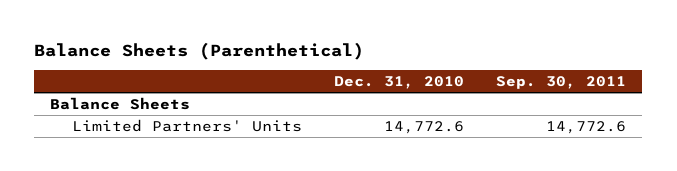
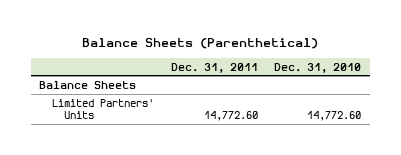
[496,75,627,89] Sep. 30, 2011 -> none
none -> [170,62,258,73] Dec. 31, 2011
[384,120,465,134] 14,772.6 -> [307,110,362,121] 14,772.60

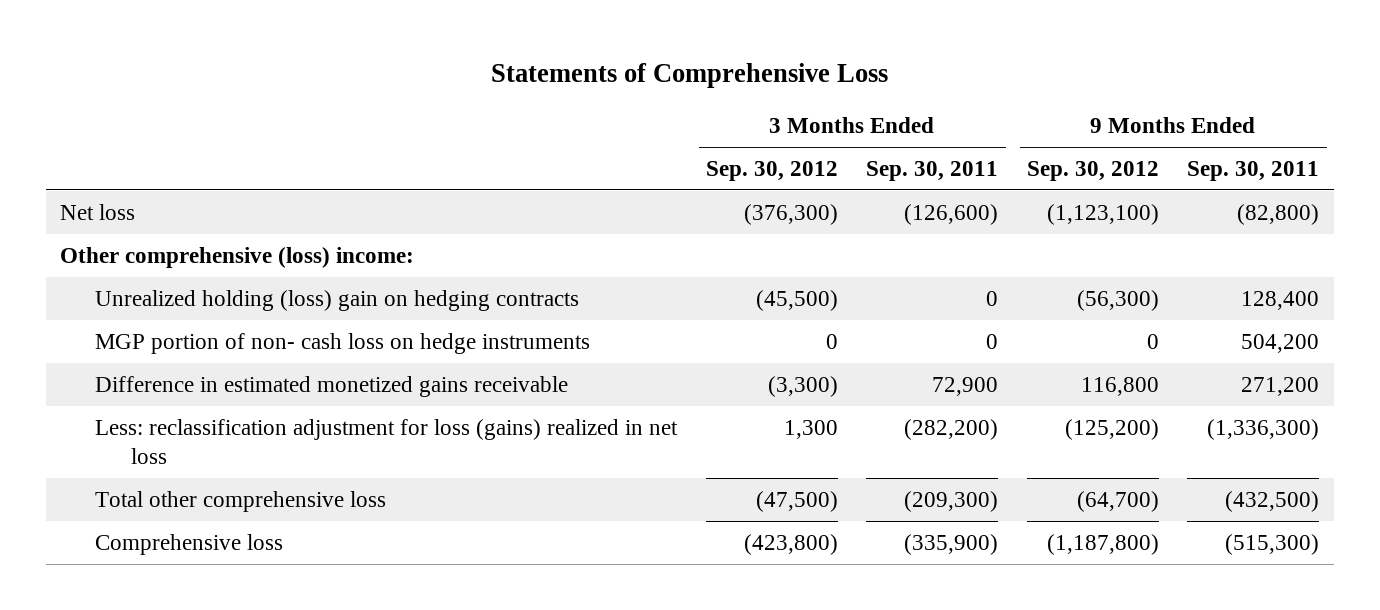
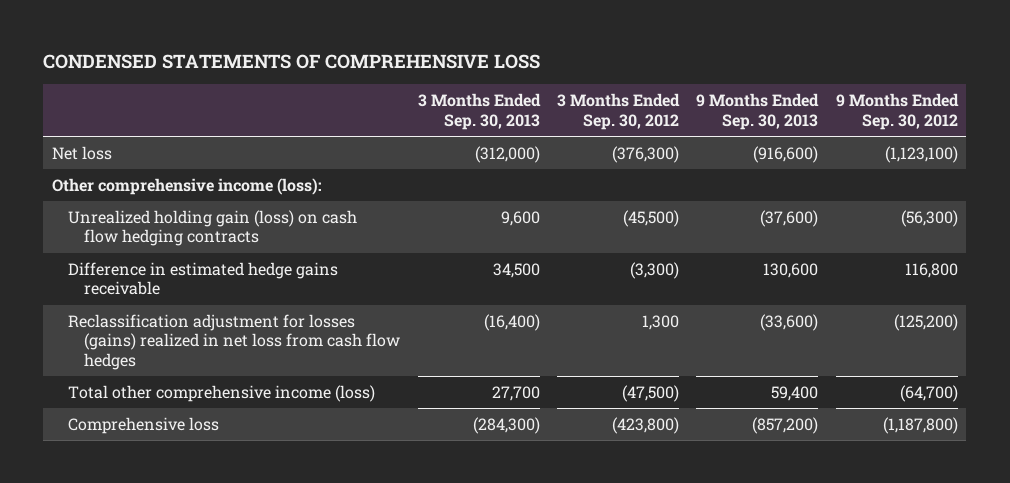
[490,62,888,88] Statements of Comprehensive Loss -> [43,54,541,70] CONDENSED STATEMENTS OF COMPREHENSIVE LOSS
[866,160,999,181] Sep. 30, 2011 -> none
[1187,160,1320,181] Sep. 30, 2011 -> none
none -> [417,93,541,130] 3 Months Ended Sep. 30, 2013
none -> [696,93,820,130] 9 Months Ended Sep. 30, 2013
[95,332,591,354] MGP portion of non- cash loss on hedge instruments -> none
[60,246,415,268] Other comprehensive (loss) income: -> [52,177,323,195] Other comprehensive income (loss):
[95,289,580,311] Unrealized holding (loss) gain on hedging contracts -> [68,209,358,247] Unrealized holding gain (loss) on cash flow hedging contracts
[95,375,569,397] Difference in estimated monetized gains receivable -> [68,261,339,296] Difference in estimated hedge gains receivable
[95,418,679,464] Less: reclassification adjustment for loss (gains) realized in net loss -> [68,313,401,370] Reclassification adjustment for losses (gains) realized in net loss from cash flow hedges
[95,490,387,512] Total other comprehensive loss -> [68,384,376,402] Total other comprehensive income (loss)

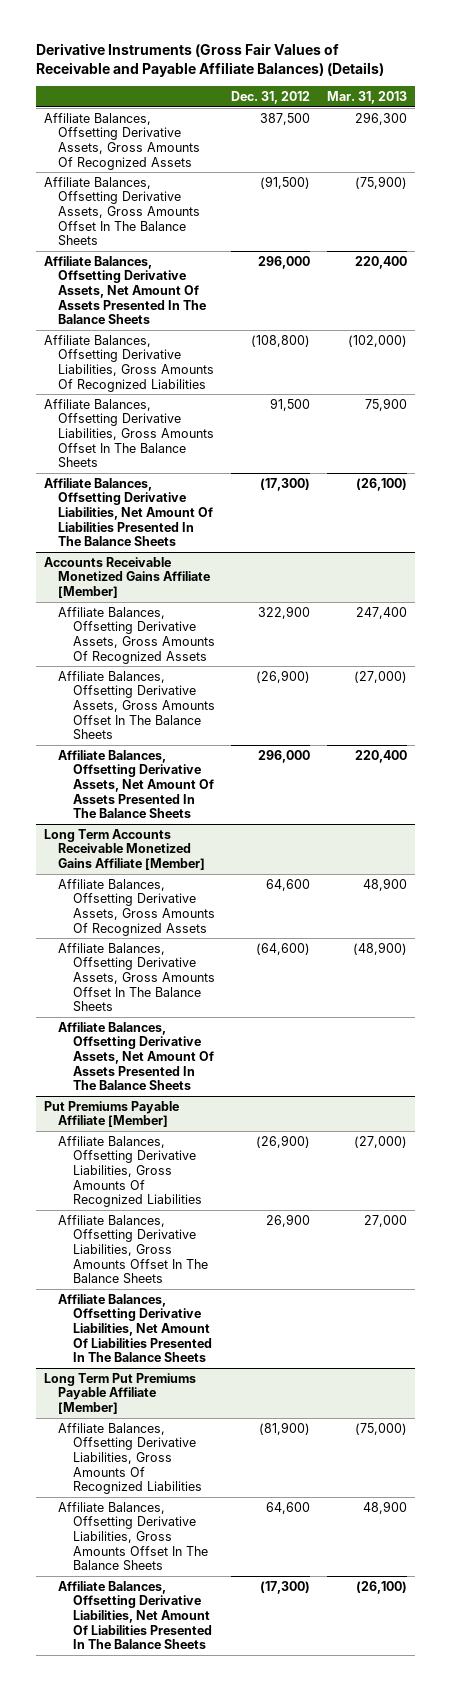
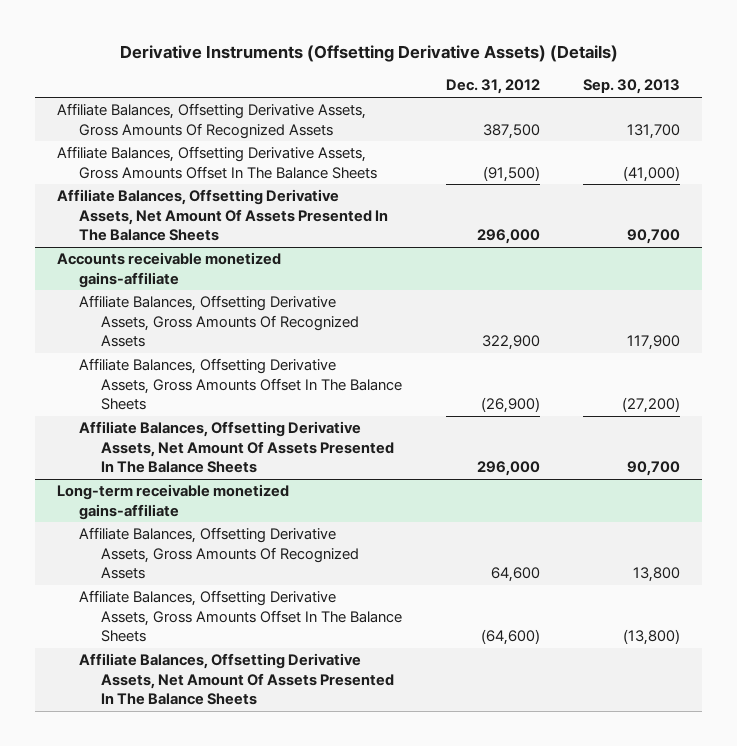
[35,42,384,77] Derivative Instruments (Gross Fair Values of Receivable and Payable Affiliate Balances) (Details) -> [119,45,618,63] Derivative Instruments (Offsetting Derivative Assets) (Details)
[327,90,408,104] Mar. 31, 2013 -> none
none -> [583,79,681,95] Sep. 30, 2013
[43,334,215,392] Affiliate Balances, Offsetting Derivative Liabilities, Gross Amounts Of Recognized Liabilities -> none
[43,398,215,469] Affiliate Balances, Offsetting Derivative Liabilities, Gross Amounts Offset In The Balance Sheets -> none
[43,477,214,547] Affiliate Balances, Offsetting Derivative Liabilities, Net Amount Of Liabilities Presented In The Balance Sheets -> none
[43,556,211,599] Accounts Receivable Monetized Gains Affiliate [Member] -> [56,252,281,288] Accounts receivable monetized gains-affiliate
[43,828,206,871] Long Term Accounts Receivable Monetized Gains Affiliate [Member] -> [56,484,289,520] Long-term receivable monetized gains-affiliate
[43,1100,179,1128] Put Premiums Payable Affiliate [Member] -> none
[58,1135,202,1208] Affiliate Balances, Offsetting Derivative Liabilities, Gross Amounts Of Recognized Liabilities -> none
[58,1214,208,1285] Affiliate Balances, Offsetting Derivative Liabilities, Gross Amounts Offset In The Balance Sheets -> none
[58,1293,212,1363] Affiliate Balances, Offsetting Derivative Liabilities, Net Amount Of Liabilities Presented In The Balance Sheets -> none
[43,1372,196,1415] Long Term Put Premiums Payable Affiliate [Member] -> none
[58,1422,202,1495] Affiliate Balances, Offsetting Derivative Liabilities, Gross Amounts Of Recognized Liabilities -> none
[58,1501,208,1572] Affiliate Balances, Offsetting Derivative Liabilities, Gross Amounts Offset In The Balance Sheets -> none
[58,1580,212,1650] Affiliate Balances, Offsetting Derivative Liabilities, Net Amount Of Liabilities Presented In The Balance Sheets -> none

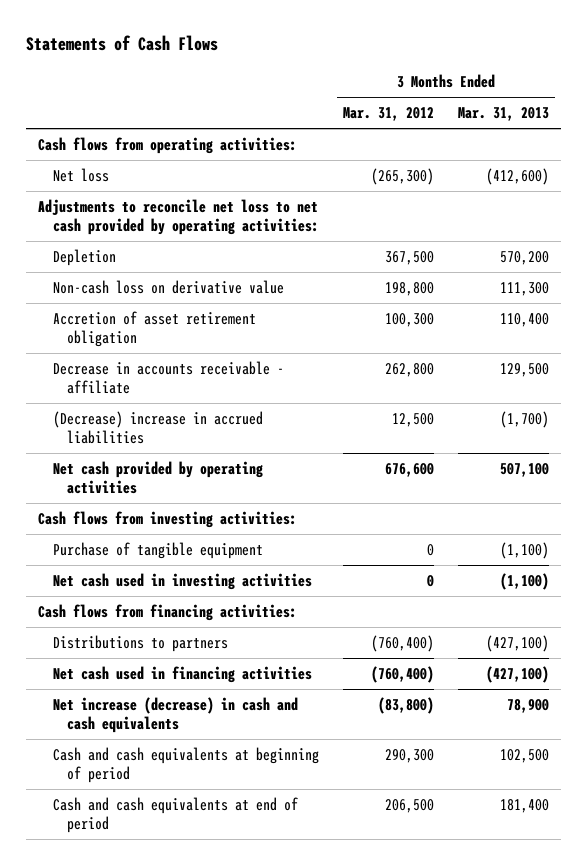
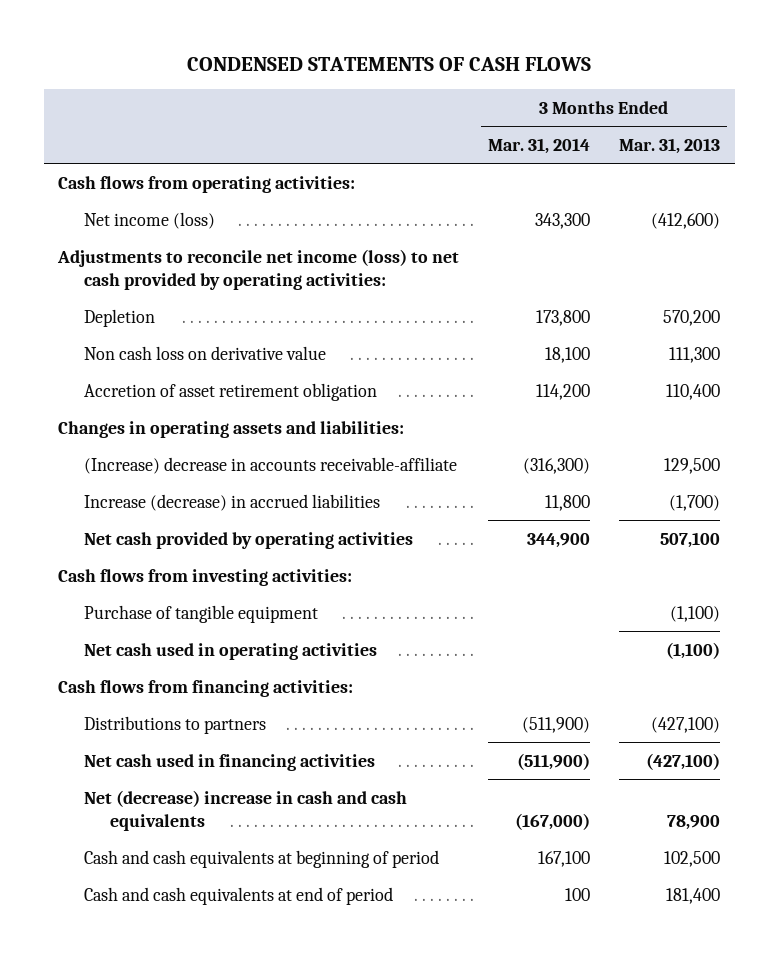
[26,35,219,52] Statements of Cash Flows -> [187,57,592,72] CONDENSED STATEMENTS OF CASH FLOWS
[342,107,434,122] Mar. 31, 2012 -> none
none -> [488,137,591,154] Mar. 31, 2014
[52,168,109,183] Net loss -> [84,211,216,229] Net income (loss)
[38,199,319,235] Adjustments to reconcile net loss to net cash provided by operating activities: -> [57,248,460,290] Adjustments to reconcile net income (loss) to net cash provided by operating activities:
[52,280,284,295] Non-cash loss on derivative value -> [84,345,327,360] Non cash loss on derivative value
none -> [58,420,405,438] Changes in operating assets and liabilities:
[52,361,284,394] Decrease in accounts receivable - affiliate -> [84,456,458,474] (Increase) decrease in accounts receivable-affiliate
[52,411,263,444] (Decrease) increase in accrued liabilities -> [84,493,381,511] Increase (decrease) in accrued liabilities
[52,573,312,591] Net cash used in investing activities -> [84,642,378,660] Net cash used in operating activities
[52,697,298,733] Net increase (decrease) in cash and cash equivalents -> [84,789,408,831] Net (decrease) increase in cash and cash equivalents

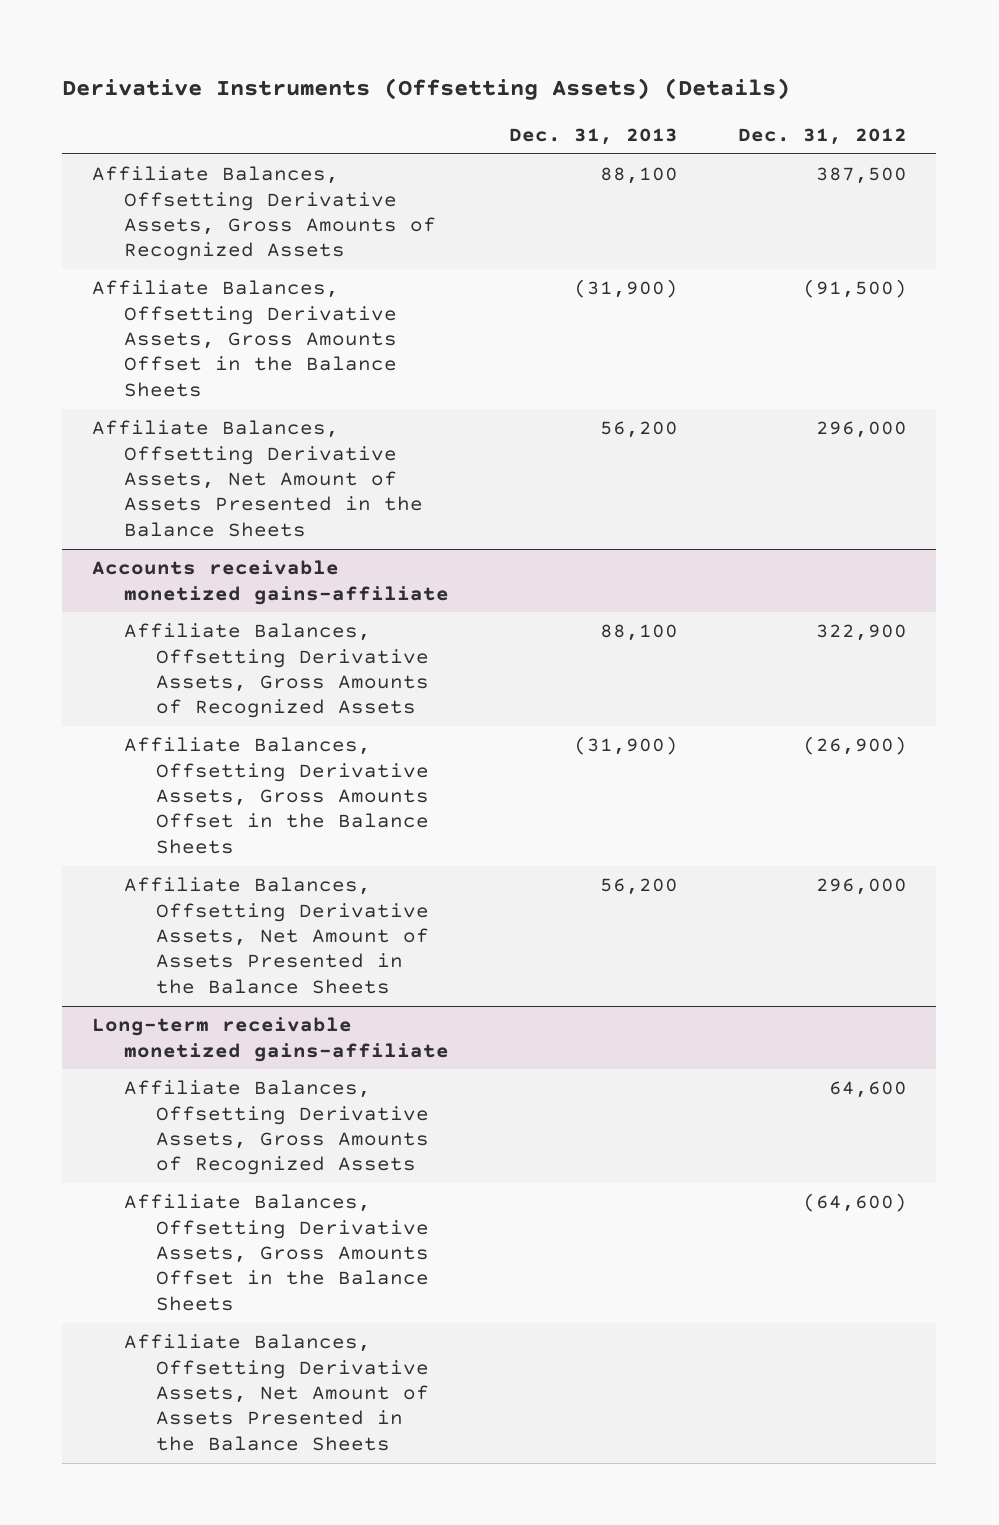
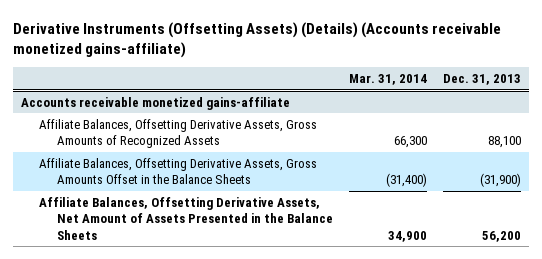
[62,77,791,100] Derivative Instruments (Offsetting Assets) (Details) -> [13,21,502,59] Derivative Instruments (Offsetting Assets) (Details) (Accounts receivable monetized gains-affiliate)
[737,127,907,145] Dec. 31, 2012 -> none
none -> [348,74,427,86] Mar. 31, 2014
[92,166,437,262] Affiliate Balances, Offsetting Derivative Assets, Gross Amounts of Recognized Assets -> none
[92,280,398,397] Affiliate Balances, Offsetting Derivative Assets, Gross Amounts Offset in the Balance Sheets -> none
[92,420,424,537] Affiliate Balances, Offsetting Derivative Assets, Net Amount of Assets Presented in the Balance Sheets -> none
[92,1017,450,1062] Long-term receivable monetized gains-affiliate -> none
[124,1080,430,1176] Affiliate Balances, Offsetting Derivative Assets, Gross Amounts of Recognized Assets -> none
[124,1194,430,1311] Affiliate Balances, Offsetting Derivative Assets, Gross Amounts Offset in the Balance Sheets -> none
[124,1334,430,1451] Affiliate Balances, Offsetting Derivative Assets, Net Amount of Assets Presented in the Balance Sheets -> none

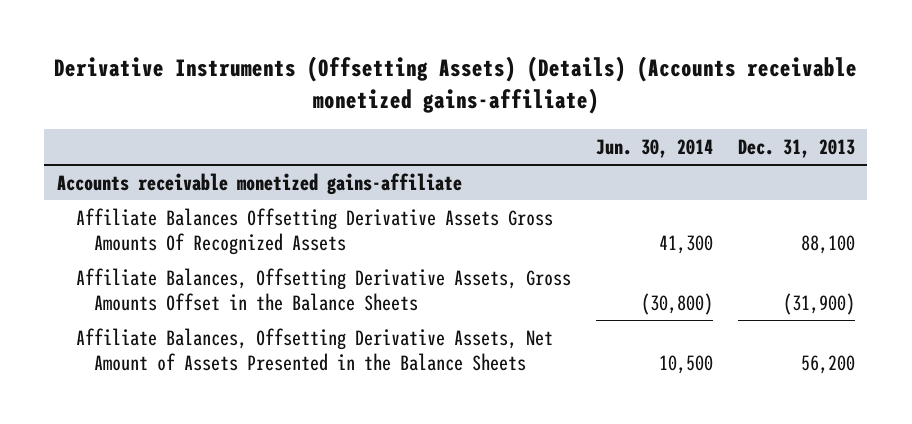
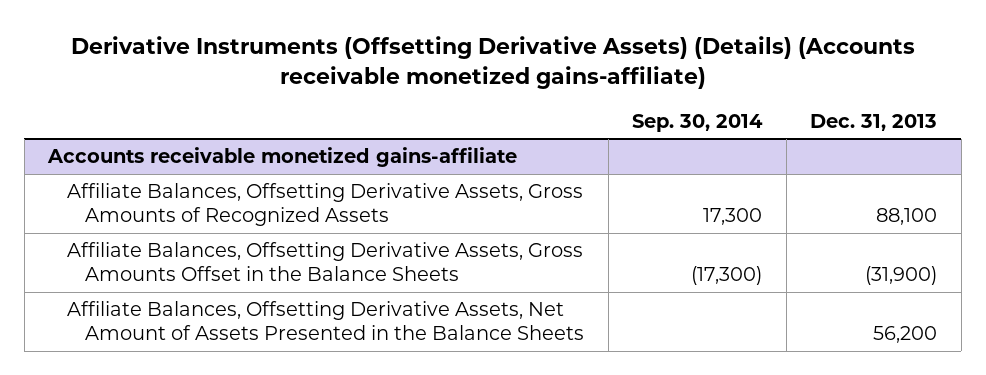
[53,56,857,115] Derivative Instruments (Offsetting Assets) (Details) (Accounts receivable monetized gains-affiliate) -> [70,36,915,90] Derivative Instruments (Offsetting Derivative Assets) (Details) (Accounts receivable monetized gains-affiliate)
[595,138,713,158] Jun. 30, 2014 -> none
none -> [632,113,764,132] Sep. 30, 2014
[75,207,553,255] Affiliate Balances Offsetting Derivative Assets Gross Amounts Of Recognized Assets -> [66,183,583,227] Affiliate Balances, Offsetting Derivative Assets, Gross Amounts of Recognized Assets

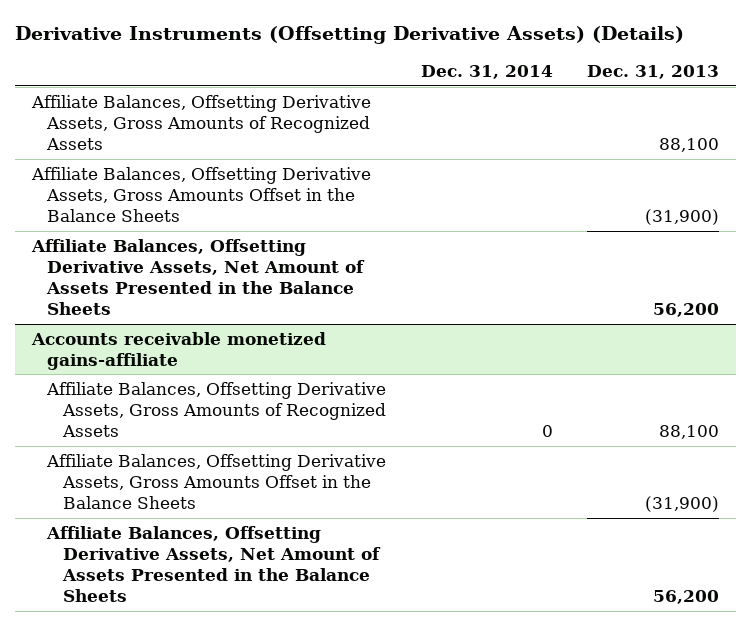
[70,36,915,90] Derivative Instruments (Offsetting Derivative Assets) (Details) (Accounts receivable monetized gains-affiliate) -> [14,25,684,44] Derivative Instruments (Offsetting Derivative Assets) (Details)
[632,113,764,132] Sep. 30, 2014 -> none
none -> [420,64,553,79] Dec. 31, 2014
none -> [30,94,371,150] Affiliate Balances, Offsetting Derivative Assets, Gross Amounts of Recognized Assets
none -> [30,166,371,222] Affiliate Balances, Offsetting Derivative Assets, Gross Amounts Offset in the Balance Sheets
none -> [30,238,366,315] Affiliate Balances, Offsetting Derivative Assets, Net Amount of Assets Presented in the Balance Sheets

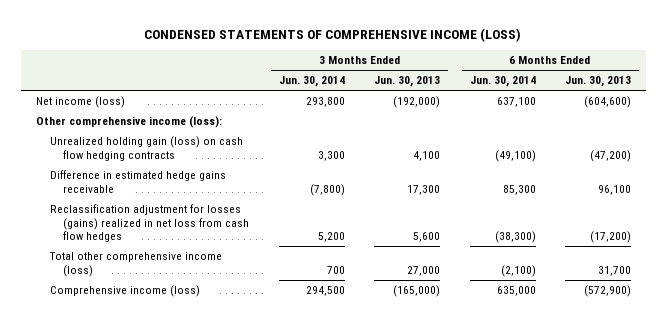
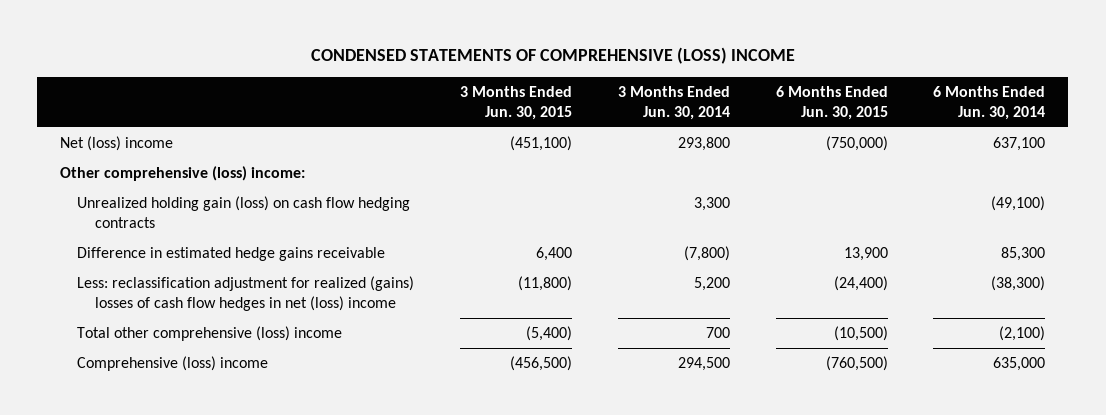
[144,27,522,42] CONDENSED STATEMENTS OF COMPREHENSIVE INCOME (LOSS) -> [310,47,795,65] CONDENSED STATEMENTS OF COMPREHENSIVE (LOSS) INCOME
[374,76,441,88] Jun. 30, 2013 -> none
[565,76,632,88] Jun. 30, 2013 -> none
none -> [460,86,573,120] 3 Months Ended Jun. 30, 2015
none -> [775,86,888,120] 6 Months Ended Jun. 30, 2015
[35,96,125,109] Net income (loss) -> [60,136,174,152] Net (loss) income
[35,116,222,129] Other comprehensive income (loss): -> [60,166,306,182] Other comprehensive (loss) income:
[49,204,250,243] Reclassification adjustment for losses (gains) realized in net loss from cash flow hedges -> [77,276,415,311] Less: reclassification adjustment for realized (gains) losses of cash flow hedges in net (loss) income
[48,252,222,277] Total other comprehensive income (loss) -> [77,326,343,342] Total other comprehensive (loss) income
[49,285,200,298] Comprehensive income (loss) -> [77,356,269,372] Comprehensive (loss) income

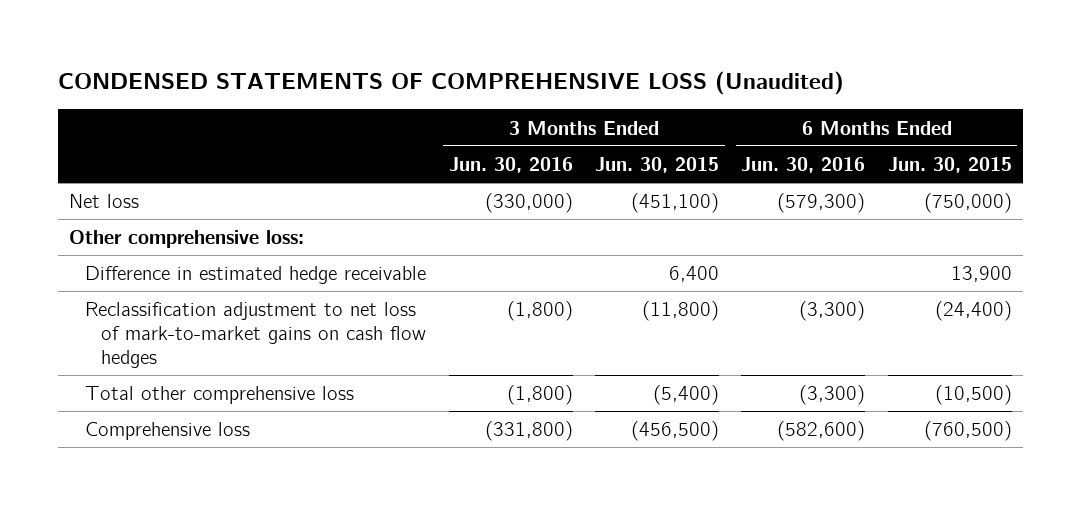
[310,47,795,65] CONDENSED STATEMENTS OF COMPREHENSIVE (LOSS) INCOME -> [58,71,845,96] CONDENSED STATEMENTS OF COMPREHENSIVE LOSS (Unaudited)
[617,86,730,120] 3 Months Ended Jun. 30, 2014 -> none
[933,86,1046,120] 6 Months Ended Jun. 30, 2014 -> none
none -> [448,156,573,173] Jun. 30, 2016
none -> [741,156,866,173] Jun. 30, 2016
[77,196,411,228] Unrealized holding gain (loss) on cash flow hedging contracts -> none
[60,136,174,152] Net (loss) income -> [69,194,140,209] Net loss
[60,166,306,182] Other comprehensive (loss) income: -> [69,230,305,249] Other comprehensive loss:
[77,247,386,262] Difference in estimated hedge gains receivable -> [85,266,427,285] Difference in estimated hedge receivable
[77,276,415,311] Less: reclassification adjustment for realized (gains) losses of cash flow hedges in net (loss) income -> [85,302,427,368] Reclassification adjustment to net loss of mark-to-market gains on cash flow hedges
[77,326,343,342] Total other comprehensive (loss) income -> [85,386,355,405] Total other comprehensive loss
[77,356,269,372] Comprehensive (loss) income -> [85,422,251,441] Comprehensive loss

